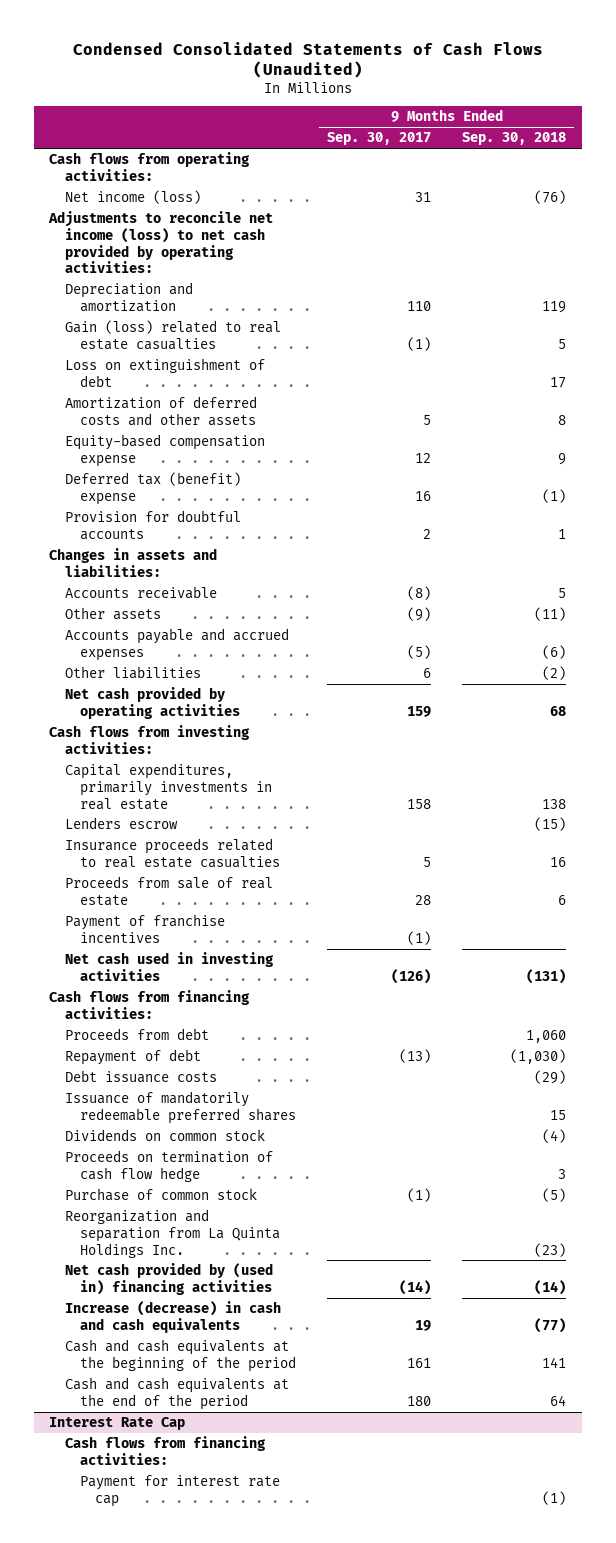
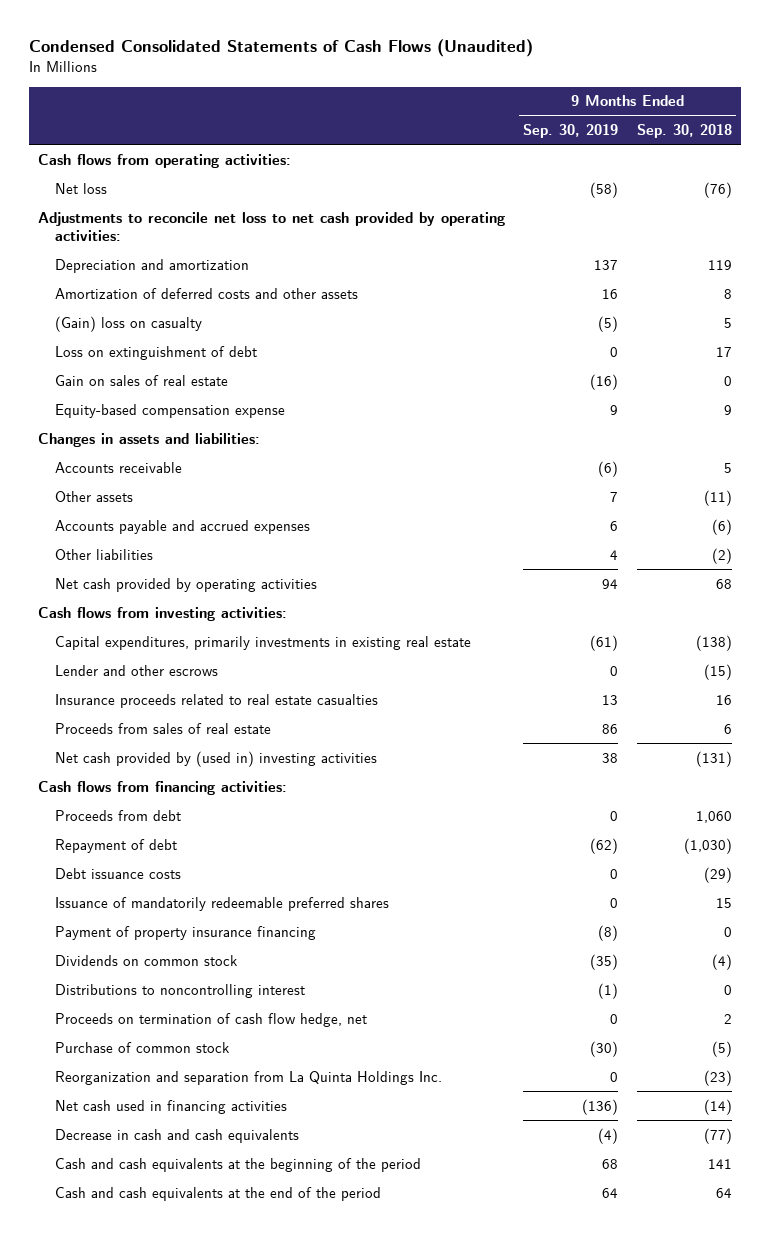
[326,132,431,146] Sep. 30, 2017 -> none
none -> [523,124,619,139] Sep. 30, 2019
[64,190,201,205] Net income (loss) -> [55,182,108,194] Net loss
[48,211,274,274] Adjustments to reconcile net income (loss) to net cash provided by operating activities: -> [37,211,505,242] Adjustments to reconcile net loss to net cash provided by operating activities:
[64,320,281,350] Gain (loss) related to real estate casualties -> none
none -> [55,315,203,332] (Gain) loss on casualty
[64,358,265,387] Loss on extinguishment of debt -> [55,345,258,360] Loss on extinguishment of debt
none -> [55,374,229,386] Gain on sales of real estate
[64,472,241,505] Deferred tax (benefit) expense -> none
[64,510,241,540] Provision for doubtful accounts -> none
[64,763,272,810] Capital expenditures, primarily investments in real estate -> [55,635,472,650] Capital expenditures, primarily investments in existing real estate
[542,798,567,809] 138 -> [695,634,732,651] (138)
[64,817,178,830] Lenders escrow -> [55,664,219,676] Lender and other escrows
[64,914,225,943] Payment of franchise incentives -> none
[64,876,273,906] Proceeds from sale of real estate -> [55,722,272,734] Proceeds from sales of real estate
[64,952,274,981] Net cash used in investing activities -> [55,750,378,767] Net cash provided by (used in) investing activities
none -> [55,925,317,940] Payment of property insurance financing
none -> [55,983,306,998] Distributions to noncontrolling interest
[64,1150,273,1182] Proceeds on termination of cash flow hedge -> [55,1012,368,1027] Proceeds on termination of cash flow hedge, net
[558,1168,567,1179] 3 -> [723,1013,732,1024] 2
[64,1263,273,1295] Net cash provided by (used in) financing activities -> [55,1099,288,1114] Net cash used in financing activities
[64,1301,281,1333] Increase (decrease) in cash and cash equivalents -> [55,1128,300,1143] Decrease in cash and cash equivalents
[49,1417,186,1431] Interest Rate Cap -> none
[64,1436,266,1465] Cash flows from financing activities: -> none
[79,1475,280,1507] Payment for interest rate cap -> none

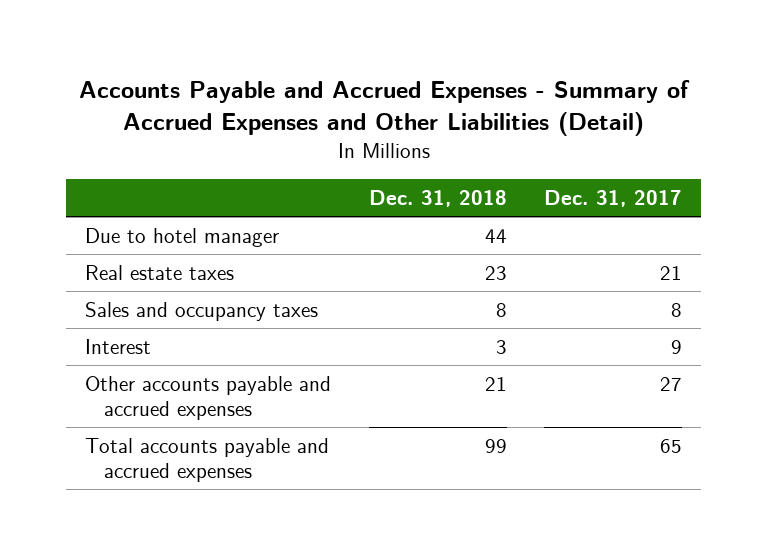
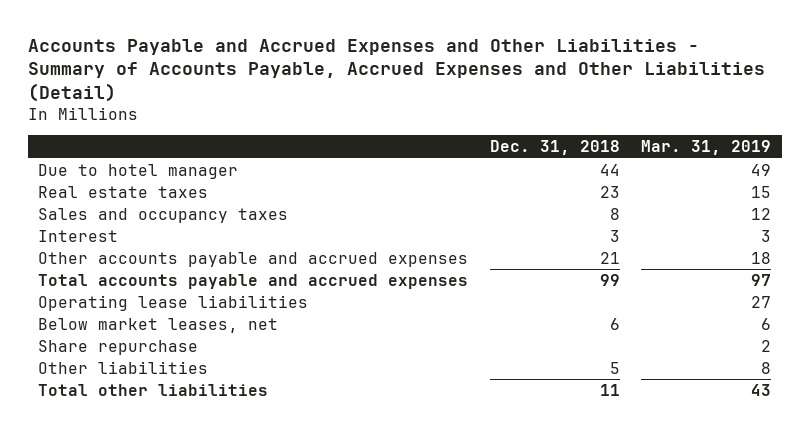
[78,80,690,137] Accounts Payable and Accrued Expenses - Summary of Accrued Expenses and Other Liabilities (Detail) -> [27,38,765,103] Accounts Payable and Accrued Expenses and Other Liabilities - Summary of Accounts Payable, Accrued Expenses and Other Liabilities (Detail)
[544,189,683,207] Dec. 31, 2017 -> none
none -> [641,140,772,156] Mar. 31, 2019
none -> [38,294,309,311] Operating lease liabilities
none -> [38,317,279,333] Below market leases, net
none -> [38,339,199,355] Share repurchase
none -> [38,360,209,374] Other liabilities
none -> [38,383,269,396] Total other liabilities

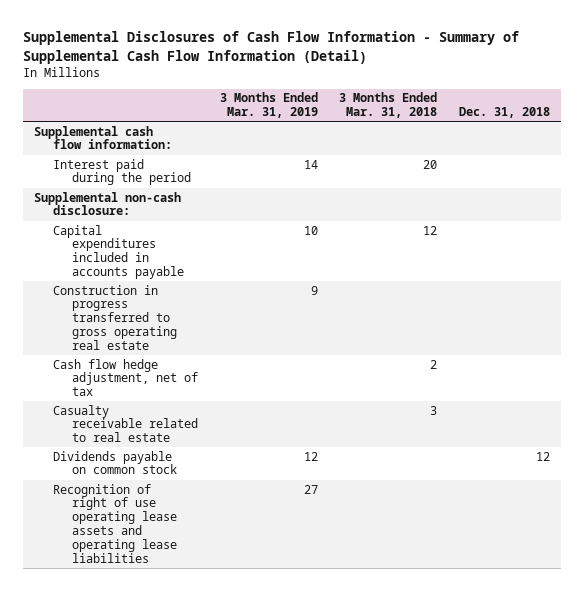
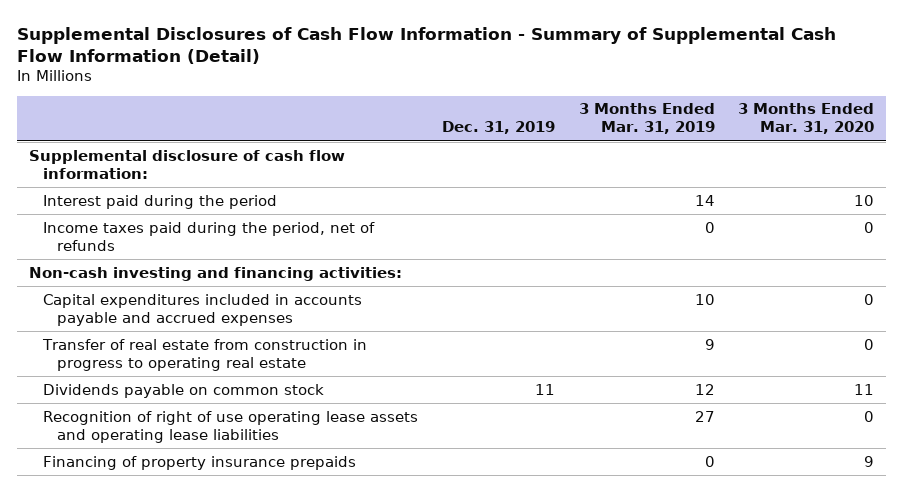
[339,92,438,119] 3 Months Ended Mar. 31, 2018 -> none
[458,107,550,119] Dec. 31, 2018 -> none
none -> [441,121,555,135] Dec. 31, 2019
none -> [738,103,875,135] 3 Months Ended Mar. 31, 2020
[34,125,173,150] Supplemental cash flow information: -> [29,149,346,179] Supplemental disclosure of cash flow information:
[53,358,199,397] Cash flow hedge adjustment, net of tax -> none
[53,404,199,443] Casualty receivable related to real estate -> none
none -> [43,221,376,251] Income taxes paid during the period, net of refunds
[34,191,182,216] Supplemental non-cash disclosure: -> [29,266,403,281] Non-cash investing and financing activities:
[53,224,185,280] Capital expenditures included in accounts payable -> [43,293,363,326] Capital expenditures included in accounts payable and accrued expenses
[53,284,178,350] Construction in progress transferred to gross operating real estate -> [42,338,368,371] Transfer of real estate from construction in progress to operating real estate
none -> [43,455,357,470] Financing of property insurance prepaids

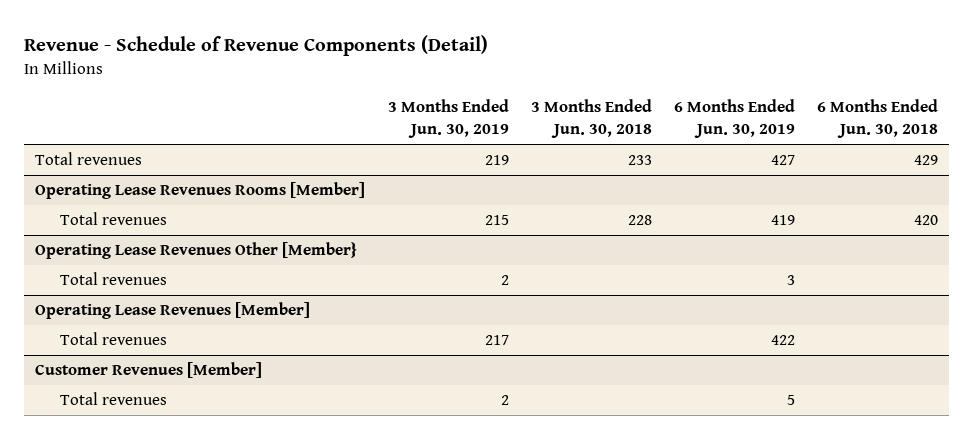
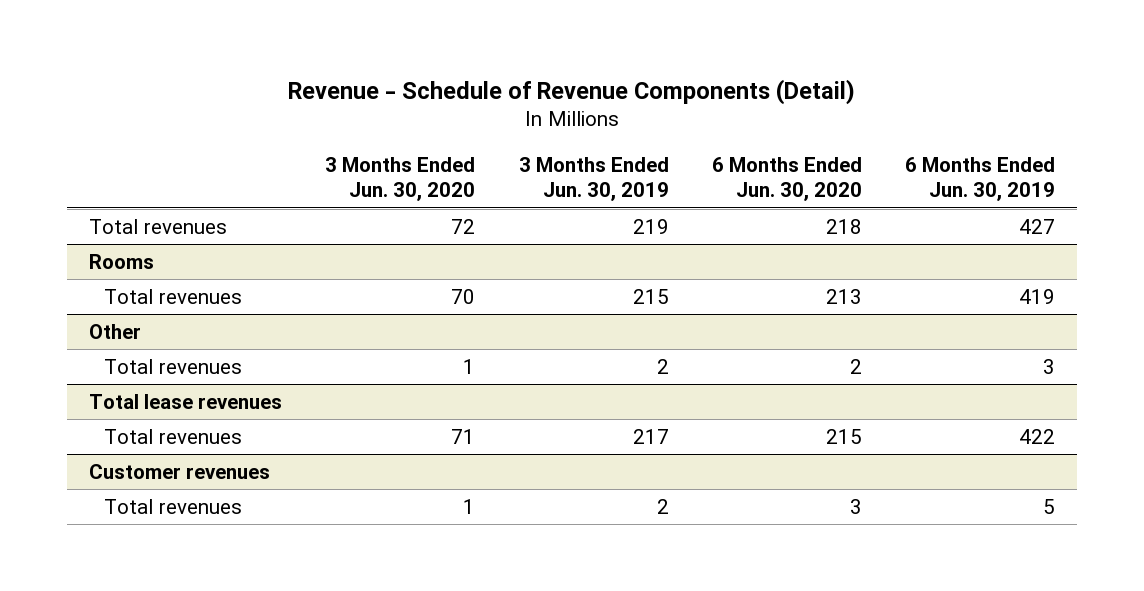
[530,99,652,139] 3 Months Ended Jun. 30, 2018 -> none
[817,99,939,139] 6 Months Ended Jun. 30, 2018 -> none
none -> [325,156,476,202] 3 Months Ended Jun. 30, 2020
none -> [712,156,863,202] 6 Months Ended Jun. 30, 2020
[35,182,366,200] Operating Lease Revenues Rooms [Member] -> [88,253,154,269] Rooms
[35,242,358,260] Operating Lease Revenues Other [Member} -> [88,323,141,339] Other
[35,302,311,320] Operating Lease Revenues [Member] -> [88,393,282,409] Total lease revenues
[35,362,263,379] Customer Revenues [Member] -> [88,463,270,479] Customer revenues

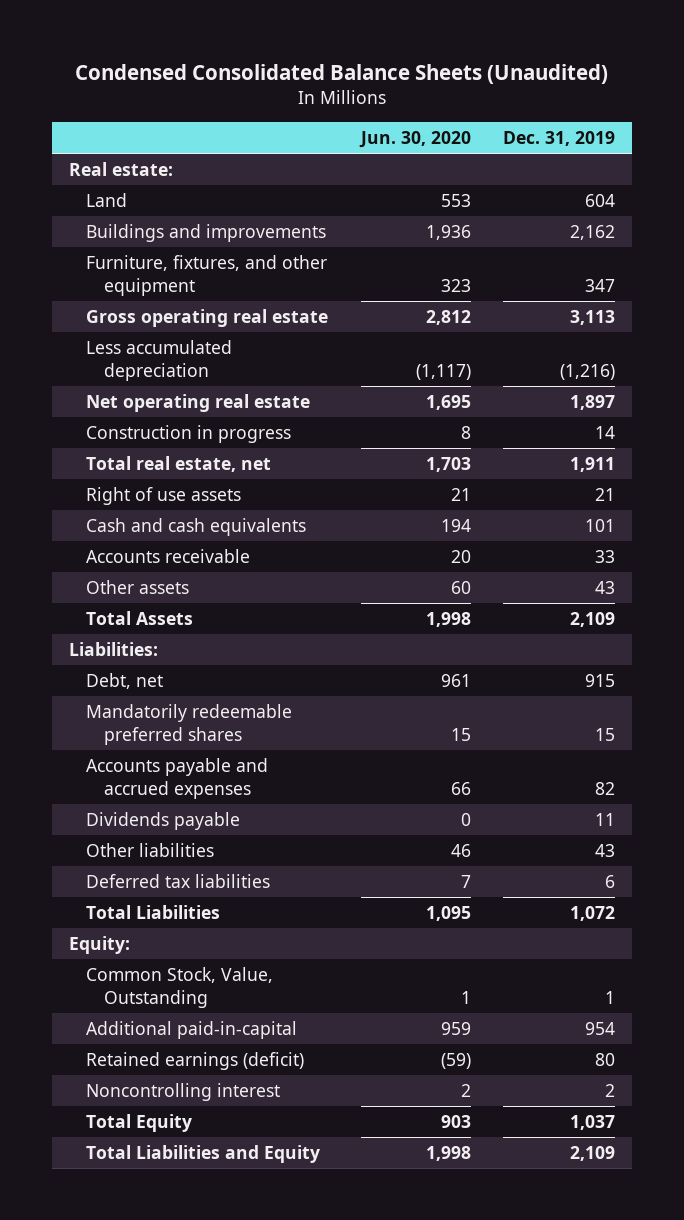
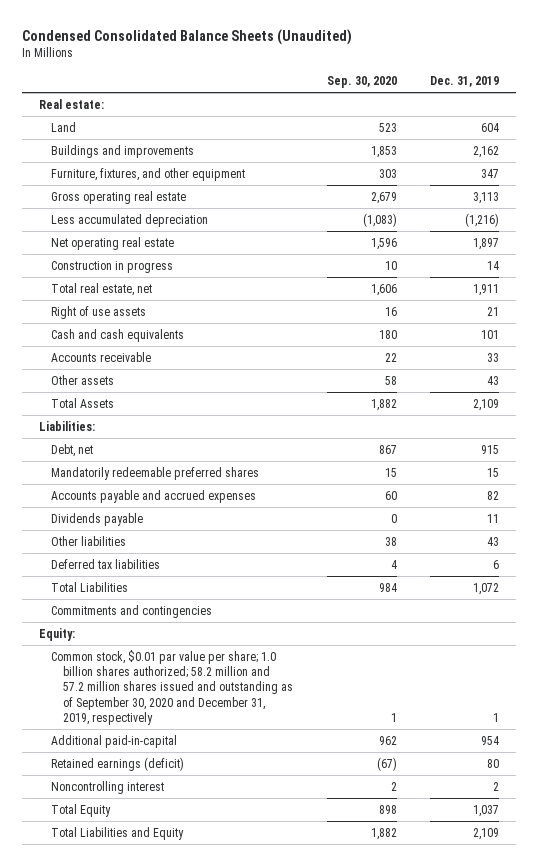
[358,130,471,148] Jun. 30, 2020 -> none
none -> [326,75,397,88] Sep. 30, 2020
none -> [51,604,213,618] Commitments and contingencies
[86,967,274,1008] Common Stock, Value, Outstanding -> [51,649,294,725] Common stock, $0.01 par value per share; 1.0 billion shares authorized; 58.2 million and 57.2 million shares issued and outstanding as of September 30, 2020 and December 31, 2019, respectively

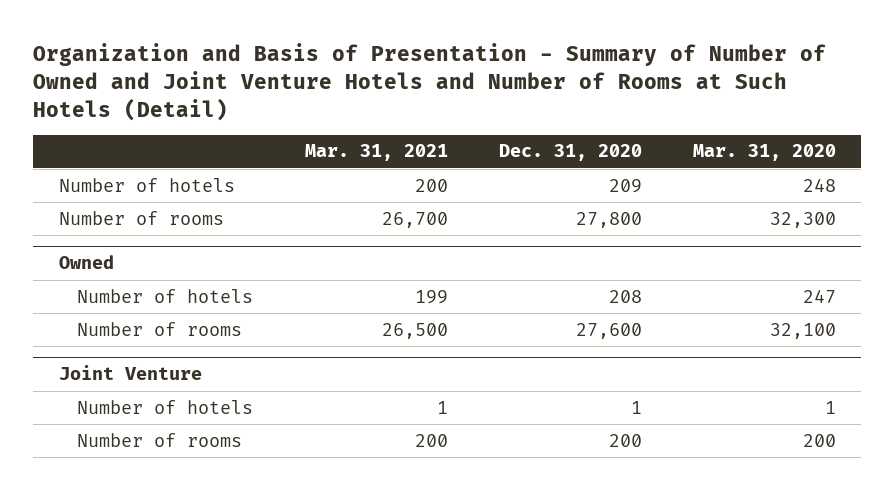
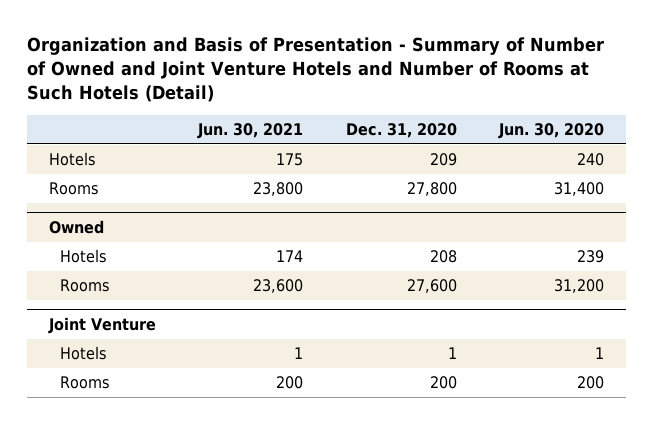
[304,144,448,162] Mar. 31, 2021 -> none
[692,144,836,162] Mar. 31, 2020 -> none
none -> [197,122,304,139] Jun. 30, 2021
none -> [498,122,605,139] Jun. 30, 2020
[58,177,235,192] Number of hotels -> [48,152,96,167] Hotels
[58,210,224,225] Number of rooms -> [48,182,99,196] Rooms
[77,288,254,303] Number of hotels -> [60,249,108,264] Hotels
[77,321,243,336] Number of rooms -> [60,279,111,293] Rooms
[77,399,254,414] Number of hotels -> [60,346,108,361] Hotels
[77,432,243,447] Number of rooms -> [60,376,111,390] Rooms

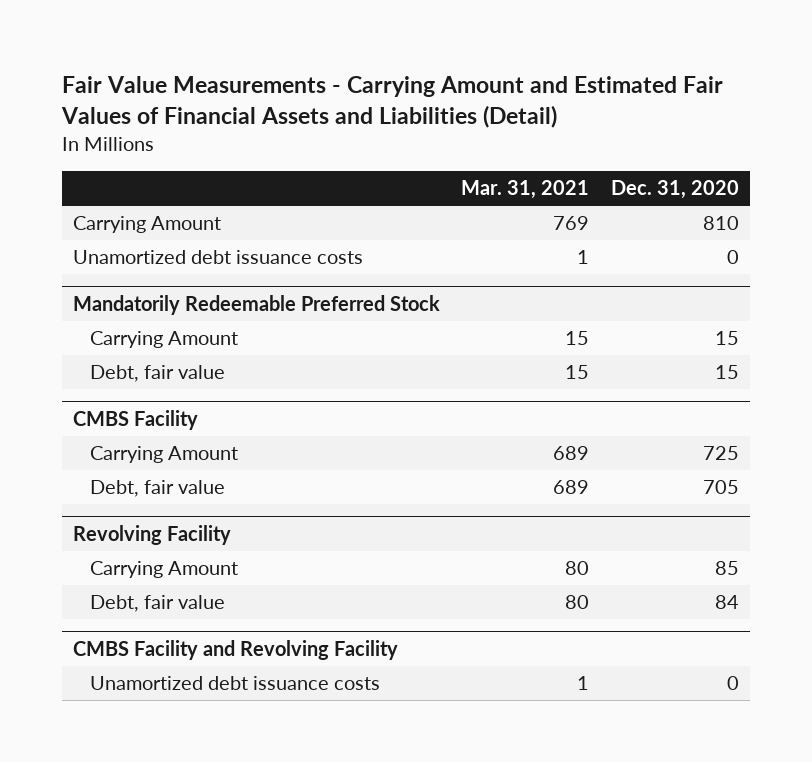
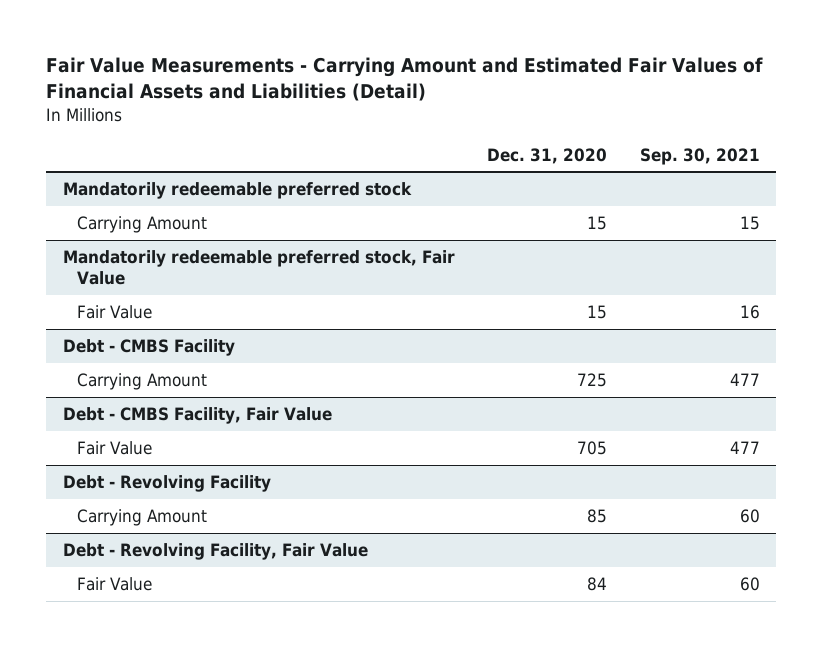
[461,180,590,200] Mar. 31, 2021 -> none
none -> [639,147,760,165] Sep. 30, 2021
[72,216,221,234] Carrying Amount -> none
[72,250,363,265] Unamortized debt issuance costs -> none
[72,294,440,315] Mandatorily Redeemable Preferred Stock -> [62,182,412,200] Mandatorily redeemable preferred stock
none -> [62,250,455,286] Mandatorily redeemable preferred stock, Fair Value
[89,365,225,383] Debt, fair value -> [76,305,152,320] Fair Value
[72,409,198,430] CMBS Facility -> [62,339,235,357] Debt - CMBS Facility
none -> [62,407,332,425] Debt - CMBS Facility, Fair Value
[89,480,225,498] Debt, fair value -> [76,441,152,456] Fair Value
[72,524,231,545] Revolving Facility -> [62,475,271,493] Debt - Revolving Facility
[72,639,398,660] CMBS Facility and Revolving Facility -> none
[89,676,380,691] Unamortized debt issuance costs -> none
none -> [62,543,368,561] Debt - Revolving Facility, Fair Value
[89,595,225,613] Debt, fair value -> [76,577,152,592] Fair Value

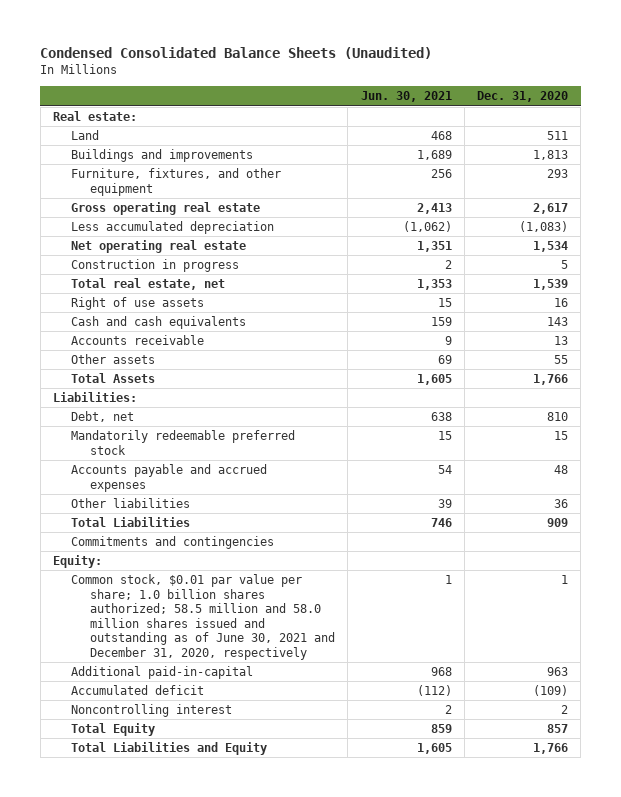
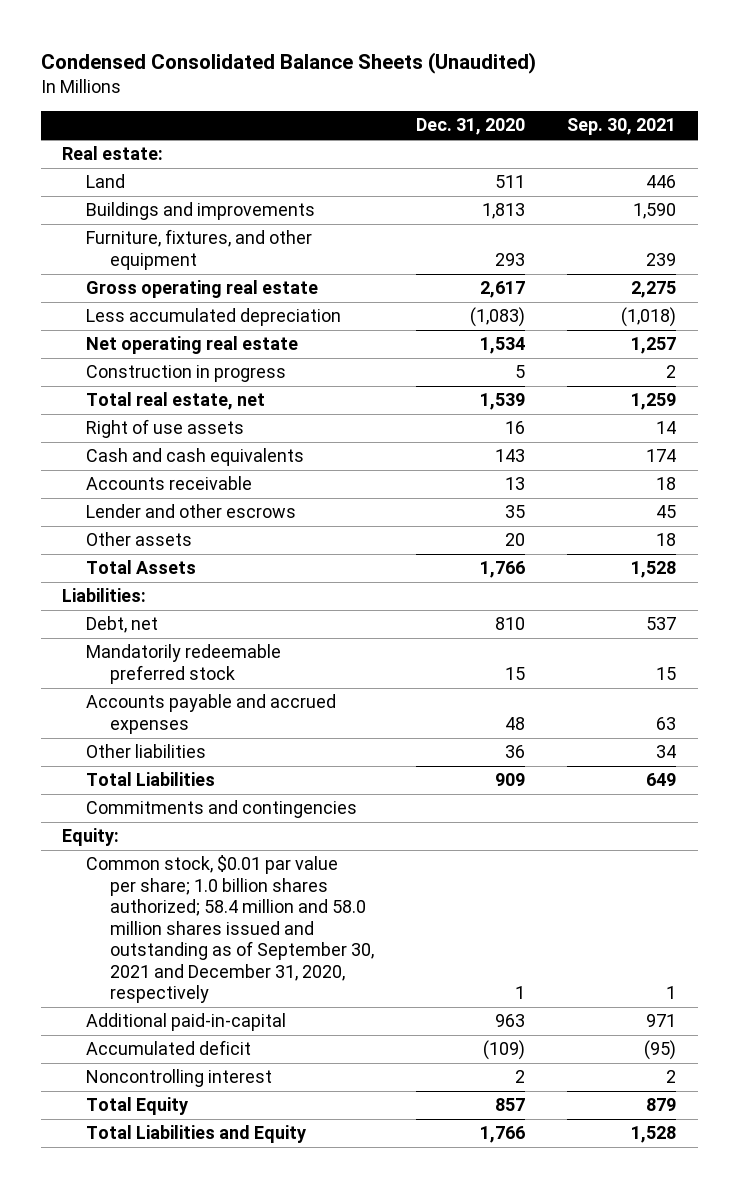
[360,91,452,103] Jun. 30, 2021 -> none
none -> [567,118,677,136] Sep. 30, 2021
none -> [86,504,297,519] Lender and other escrows
[554,355,569,365] 55 -> [505,533,526,547] 20
[71,574,335,660] Common stock, $0.01 par value per share; 1.0 billion shares authorized; 58.5 million and 58.0 million shares issued and outstanding as of June 30, 2021 and December 31, 2020, respectively -> [86,855,375,1003] Common stock, $0.01 par value per share; 1.0 billion shares authorized; 58.4 million and 58.0 million shares issued and outstanding as of September 30, 2021 and December 31, 2020, respectively

